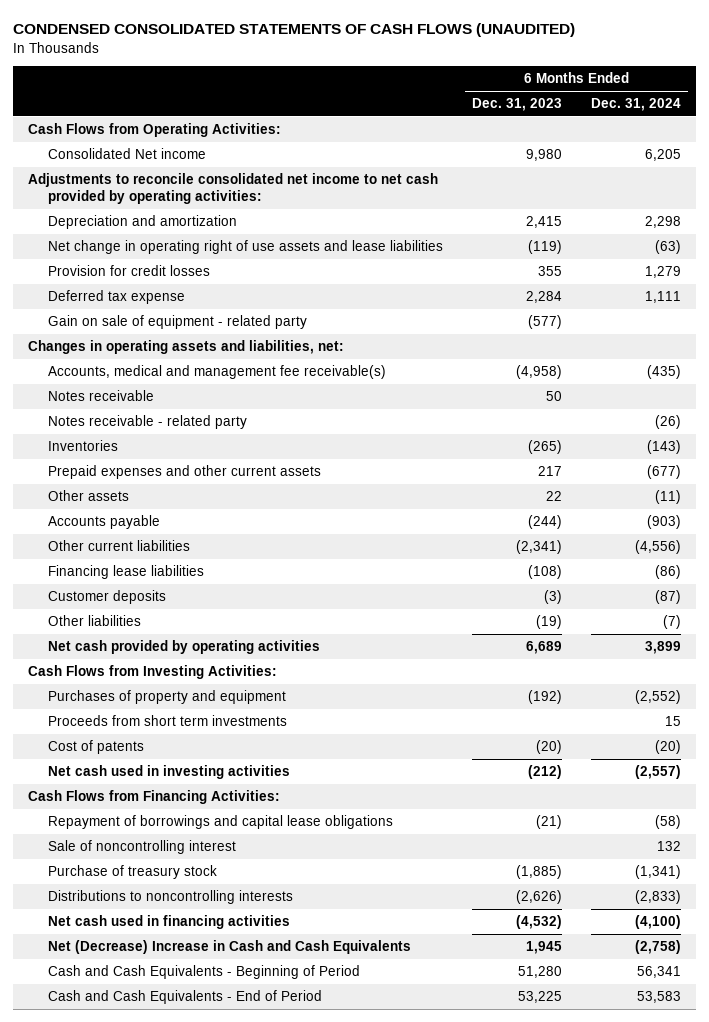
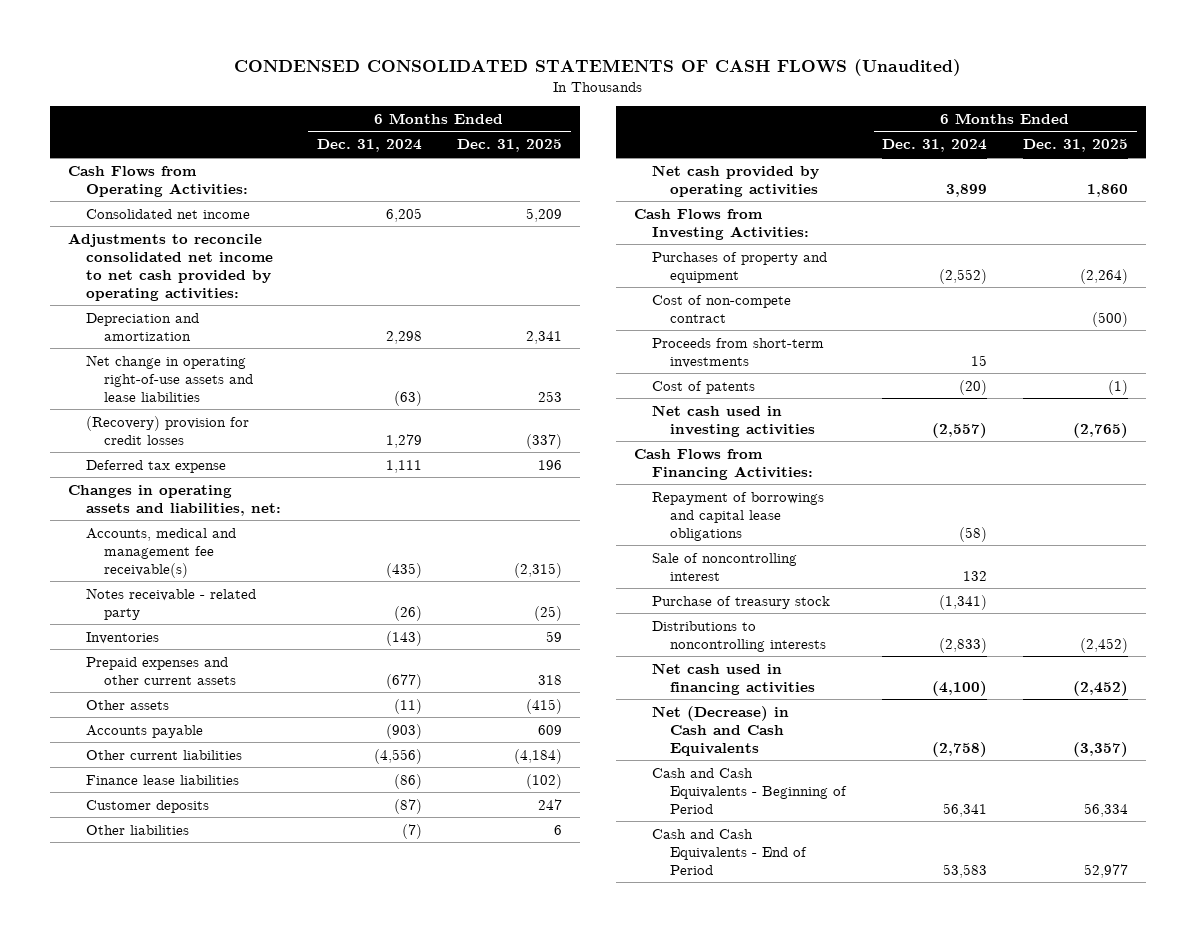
[13,23,576,38] CONDENSED CONSOLIDATED STATEMENTS OF CASH FLOWS (UNAUDITED) -> [233,59,961,77] CONDENSED CONSOLIDATED STATEMENTS OF CASH FLOWS (Unaudited)
[471,98,562,112] Dec. 31, 2023 -> none
none -> [456,139,562,153] Dec. 31, 2025
[47,148,206,160] Consolidated Net income -> [86,208,251,219] Consolidated net income
[47,240,443,255] Net change in operating right of use assets and lease liabilities -> [86,354,254,402] Net change in operating right-of-use assets and lease liabilities
[47,265,210,277] Provision for credit losses -> [86,415,250,445] (Recovery) provision for credit losses
[47,315,307,330] Gain on sale of equipment - related party -> none
[47,390,154,402] Notes receivable -> none
[47,565,204,580] Financing lease liabilities -> [86,774,240,785] Finance lease liabilities
none -> [652,294,792,323] Cost of non-compete contract
[47,715,287,727] Proceeds from short term investments -> [652,337,825,368] Proceeds from short-term investments
[47,940,411,955] Net (Decrease) Increase in Cash and Cash Equivalents -> [652,705,790,756] Net (Decrease) in Cash and Cash Equivalents

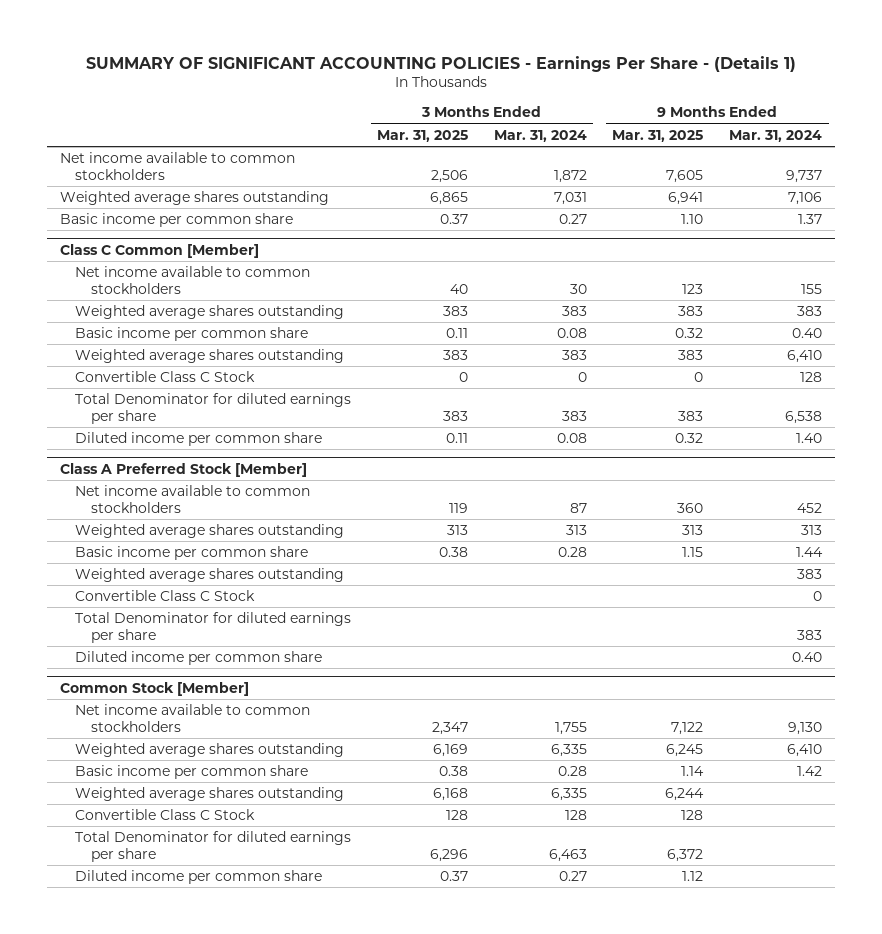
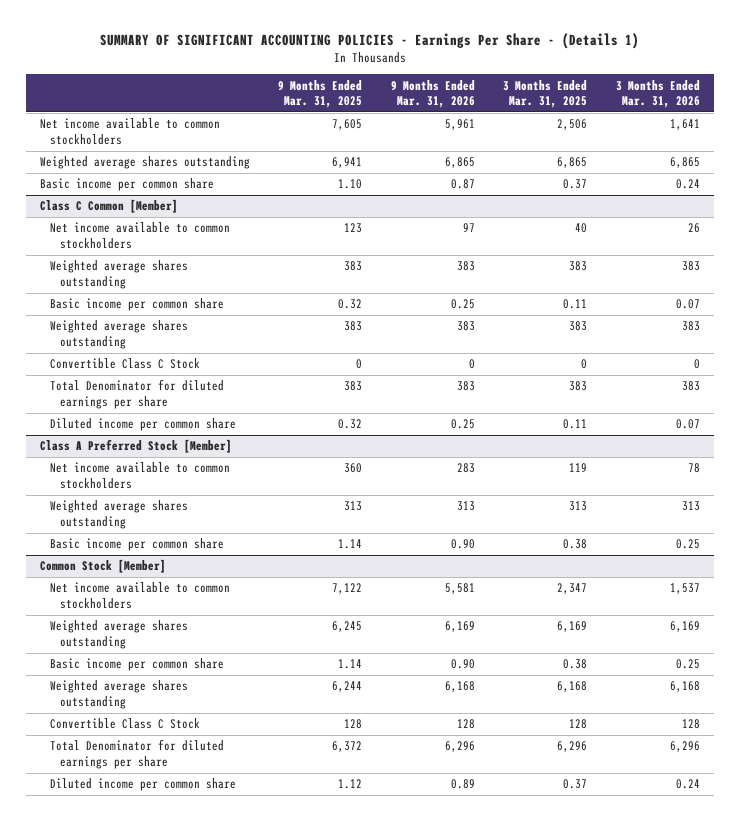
[493,129,587,142] Mar. 31, 2024 -> none
[729,129,823,142] Mar. 31, 2024 -> none
none -> [390,79,475,109] 9 Months Ended Mar. 31, 2026
none -> [615,79,700,109] 3 Months Ended Mar. 31, 2026
[75,568,345,583] Weighted average shares outstanding -> none
[75,590,256,602] Convertible Class C Stock -> none
[75,612,352,643] Total Denominator for diluted earnings per share -> none
[75,651,323,666] Diluted income per common share -> none
[682,547,704,558] 1.15 -> [338,539,363,550] 1.14

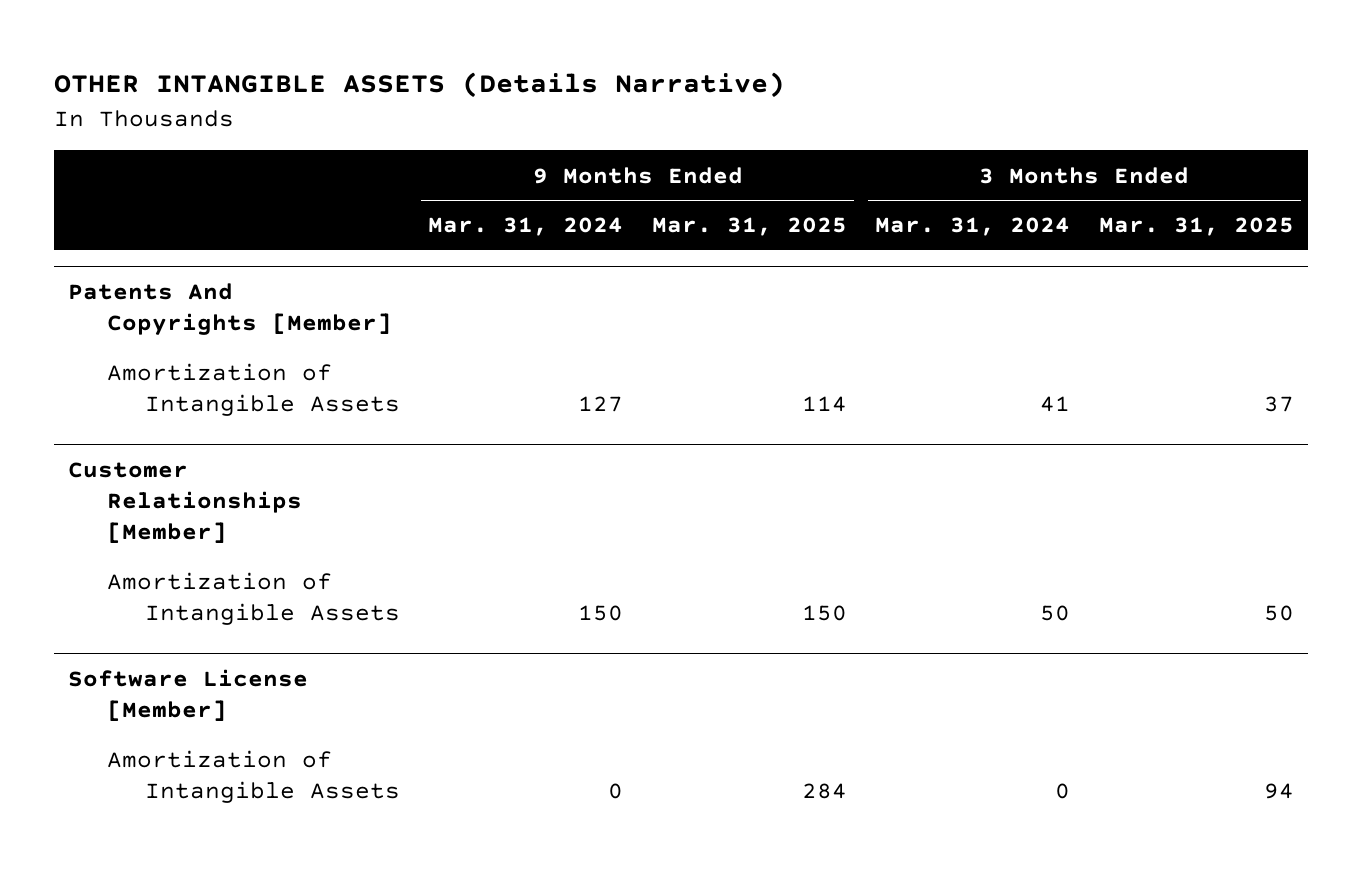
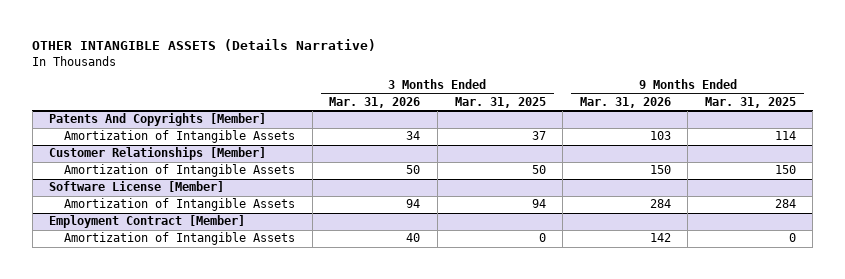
[428,217,624,237] Mar. 31, 2024 -> none
[875,217,1071,237] Mar. 31, 2024 -> none
none -> [329,96,421,108] Mar. 31, 2026
none -> [579,96,671,108] Mar. 31, 2026
none -> [49,215,246,229] Employment Contract [Member]
none -> [64,232,296,246] Amortization of Intangible Assets

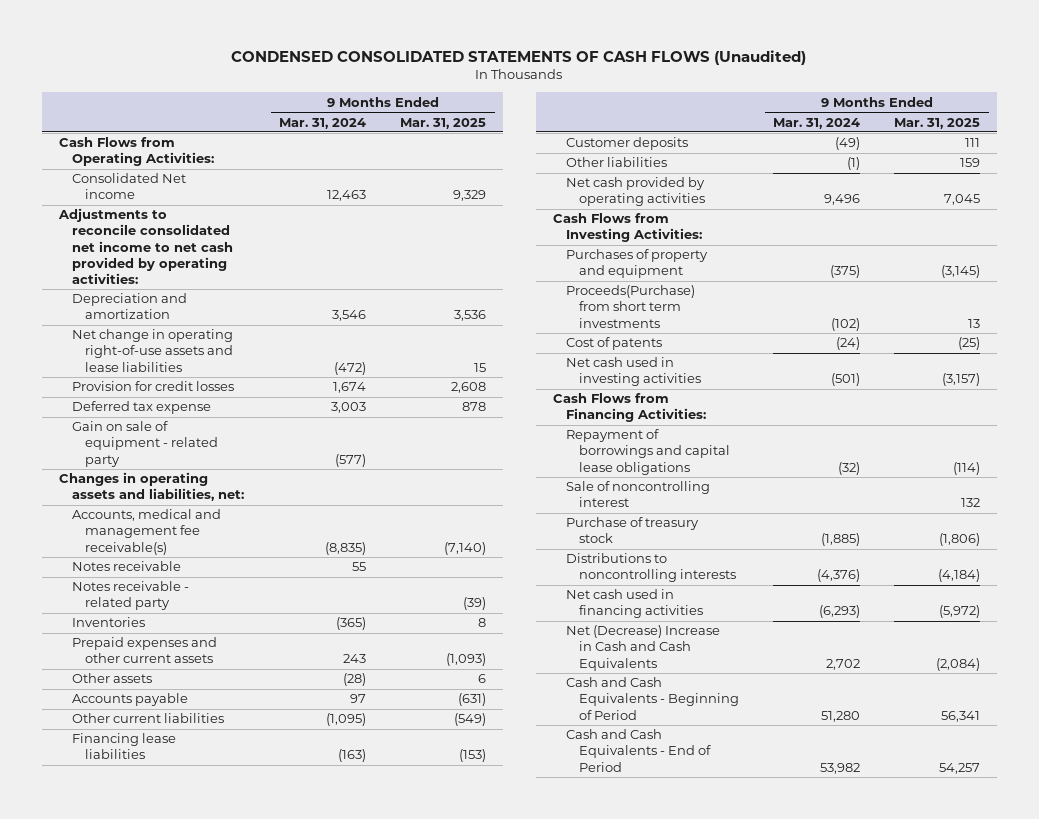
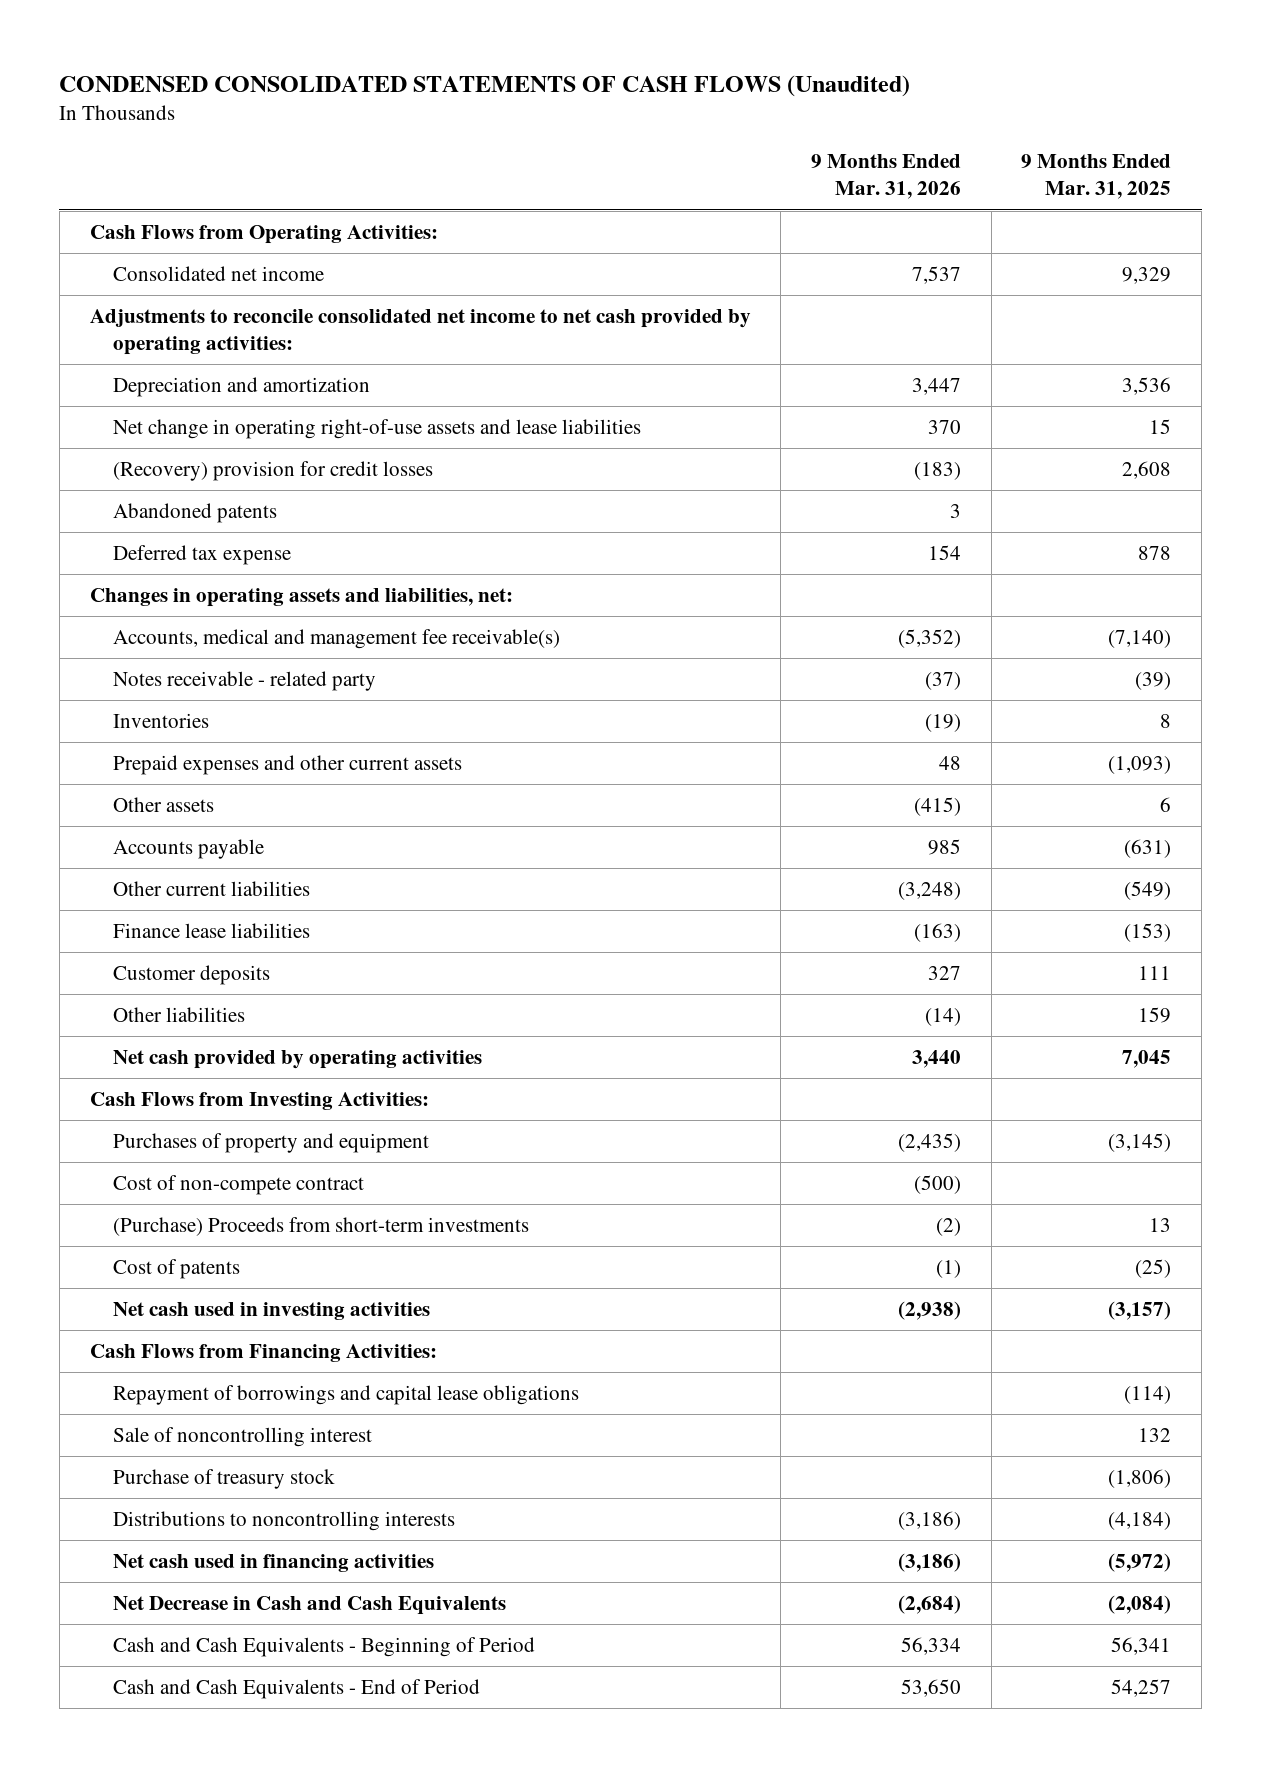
[279,117,367,129] Mar. 31, 2024 -> none
none -> [811,154,962,200] 9 Months Ended Mar. 31, 2026
[71,173,186,200] Consolidated Net income -> [113,265,325,281] Consolidated net income
[71,381,234,392] Provision for credit losses -> [113,460,434,481] (Recovery) provision for credit losses
none -> [113,502,278,523] Abandoned patents
[71,421,219,467] Gain on sale of equipment - related party -> none
[71,561,181,572] Notes receivable -> none
[71,733,176,760] Financing lease liabilities -> [113,922,311,938] Finance lease liabilities
none -> [113,1174,365,1195] Cost of non-compete contract
[565,285,695,328] Proceeds(Purchase) from short term investments -> [113,1216,530,1236] (Purchase) Proceeds from short-term investments
[565,625,720,671] Net (Decrease) Increase in Cash and Cash Equivalents -> [113,1595,507,1615] Net Decrease in Cash and Cash Equivalents

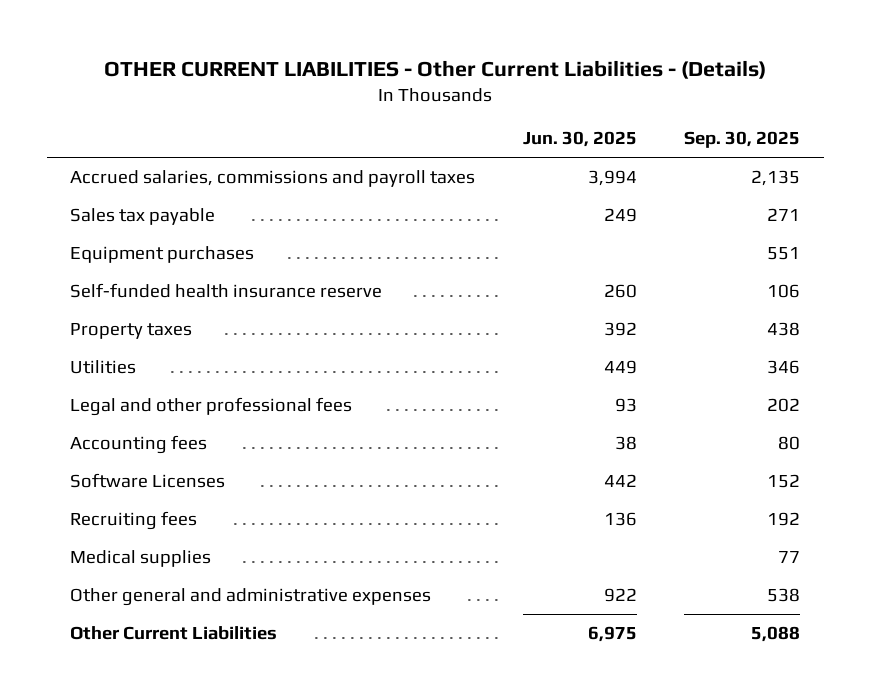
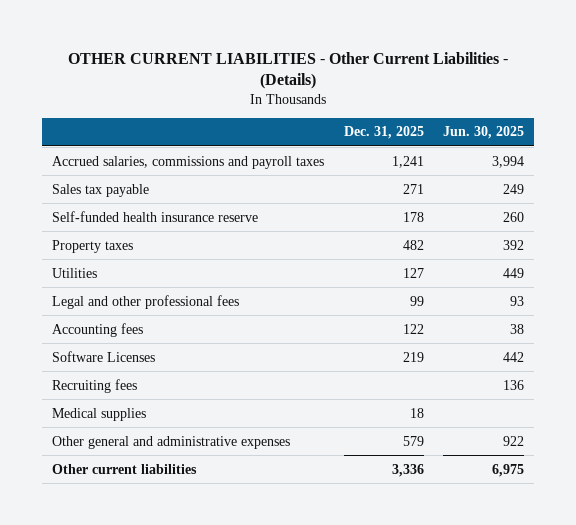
[684,131,801,149] Sep. 30, 2025 -> none
none -> [343,126,424,140] Dec. 31, 2025
[70,245,255,263] Equipment purchases -> none
[70,625,278,640] Other Current Liabilities -> [51,463,197,474] Other current liabilities

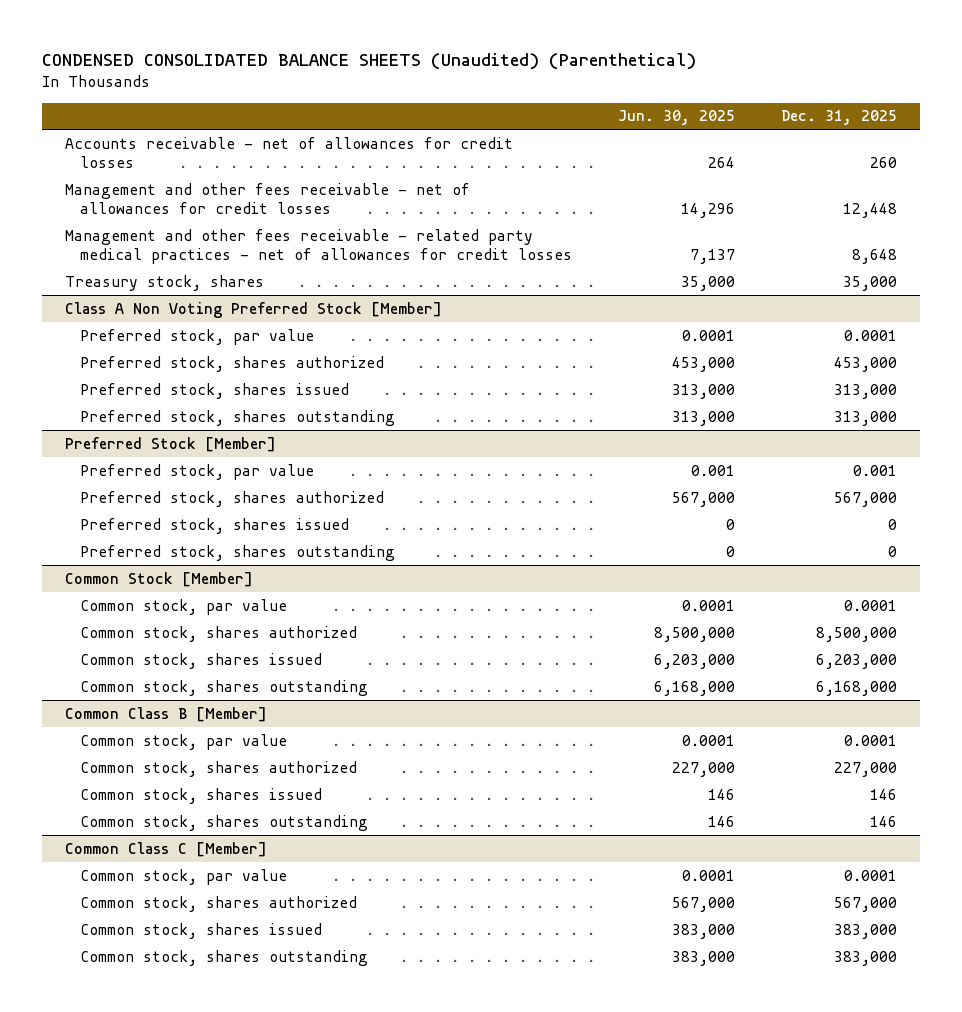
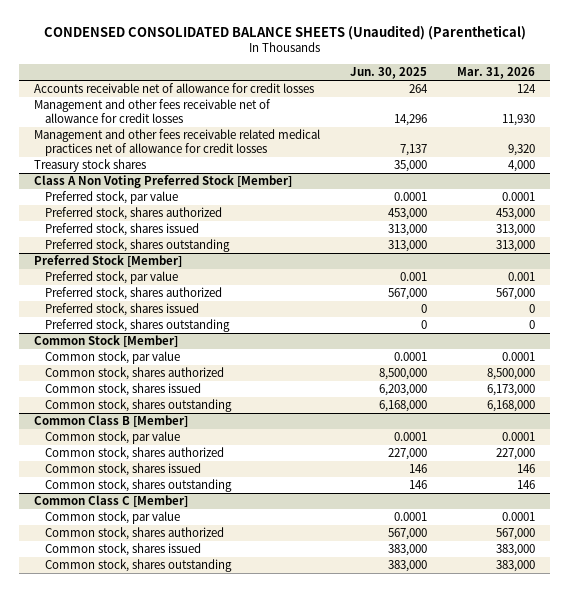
[781,110,898,126] Dec. 31, 2025 -> none
none -> [456,67,535,80] Mar. 31, 2026
[64,136,513,168] Accounts receivable - net of allowances for credit losses -> [34,83,315,94] Accounts receivable net of allowance for credit losses
[64,182,470,214] Management and other fees receivable - net of allowances for credit losses -> [34,99,272,123] Management and other fees receivable net of allowance for credit losses
[64,228,573,264] Management and other fees receivable - related party medical practices - net of allowances for credit losses -> [34,129,321,156] Management and other fees receivable related medical practices net of allowance for credit losses
[64,274,264,291] Treasury stock, shares -> [34,159,147,173] Treasury stock shares

